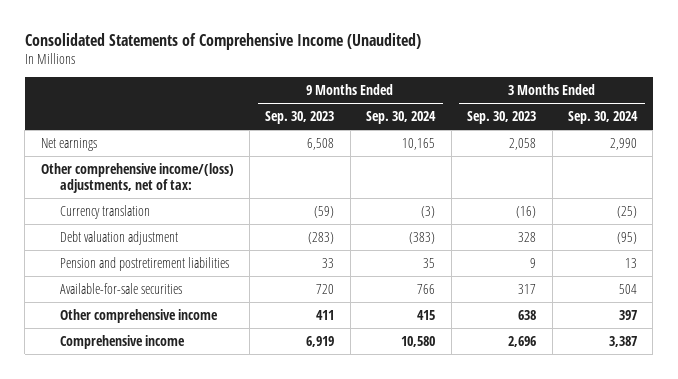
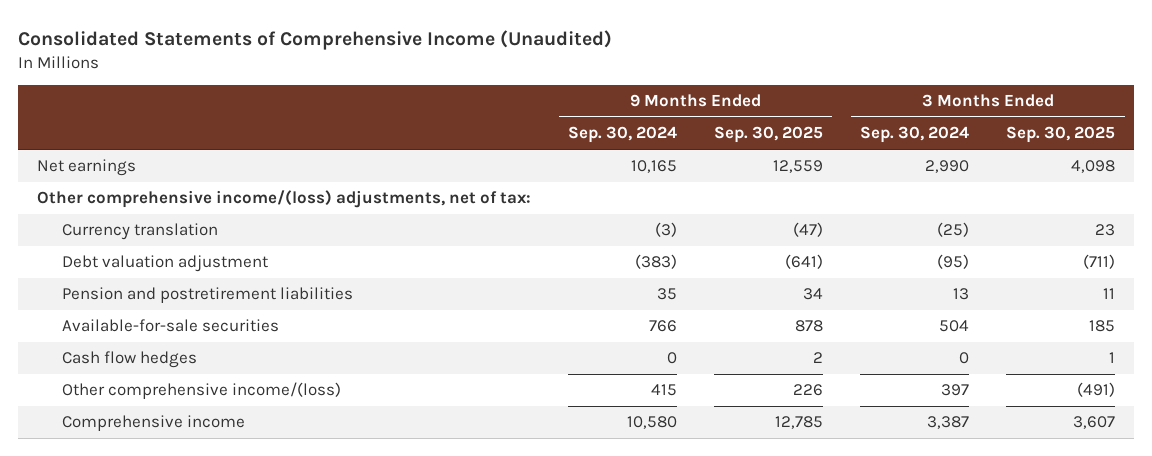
[265,110,335,124] Sep. 30, 2023 -> none
[467,110,537,124] Sep. 30, 2023 -> none
none -> [714,126,824,144] Sep. 30, 2025
none -> [1006,126,1116,144] Sep. 30, 2025
none -> [61,351,197,369] Cash flow hedges
[60,308,219,323] Other comprehensive income -> [61,382,341,400] Other comprehensive income/(loss)

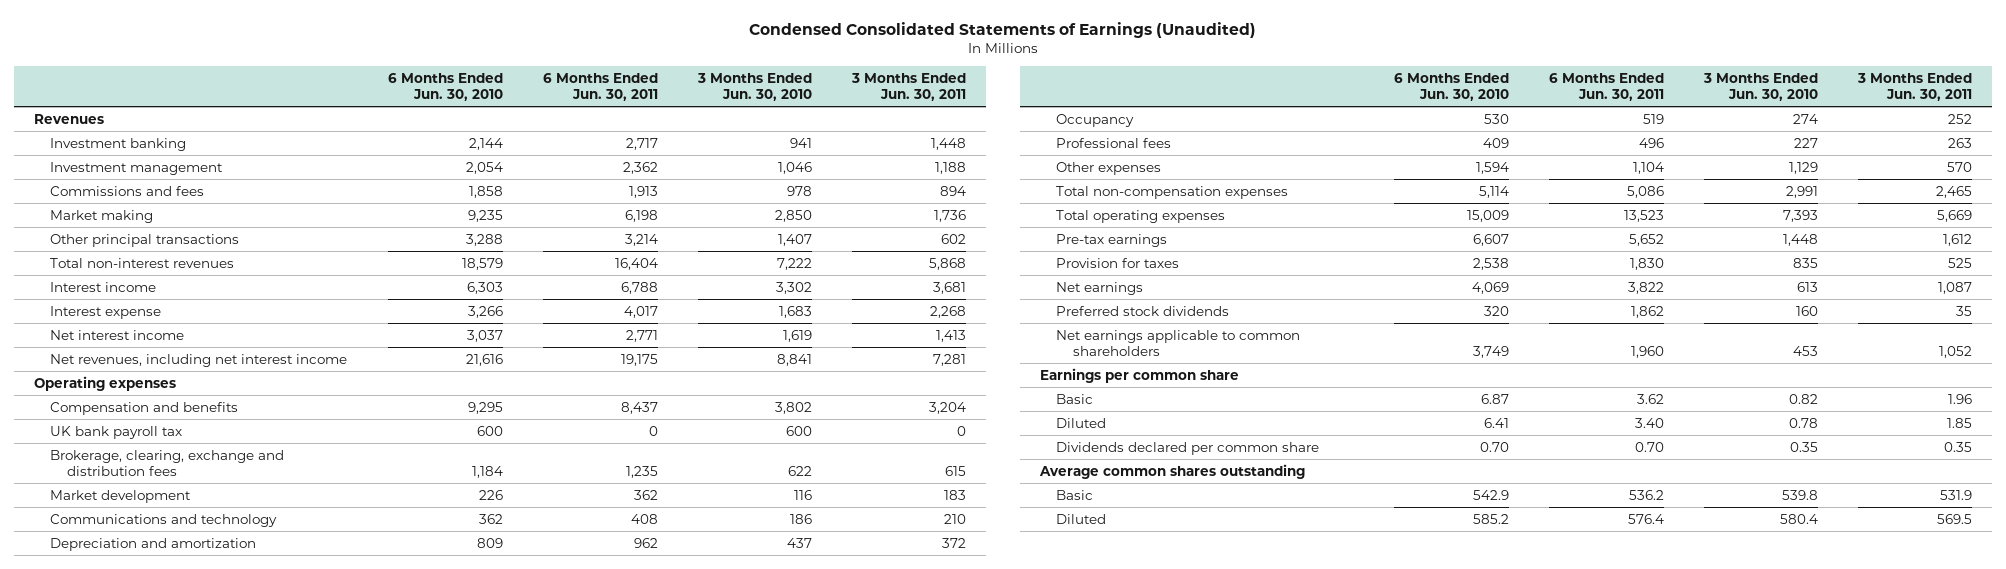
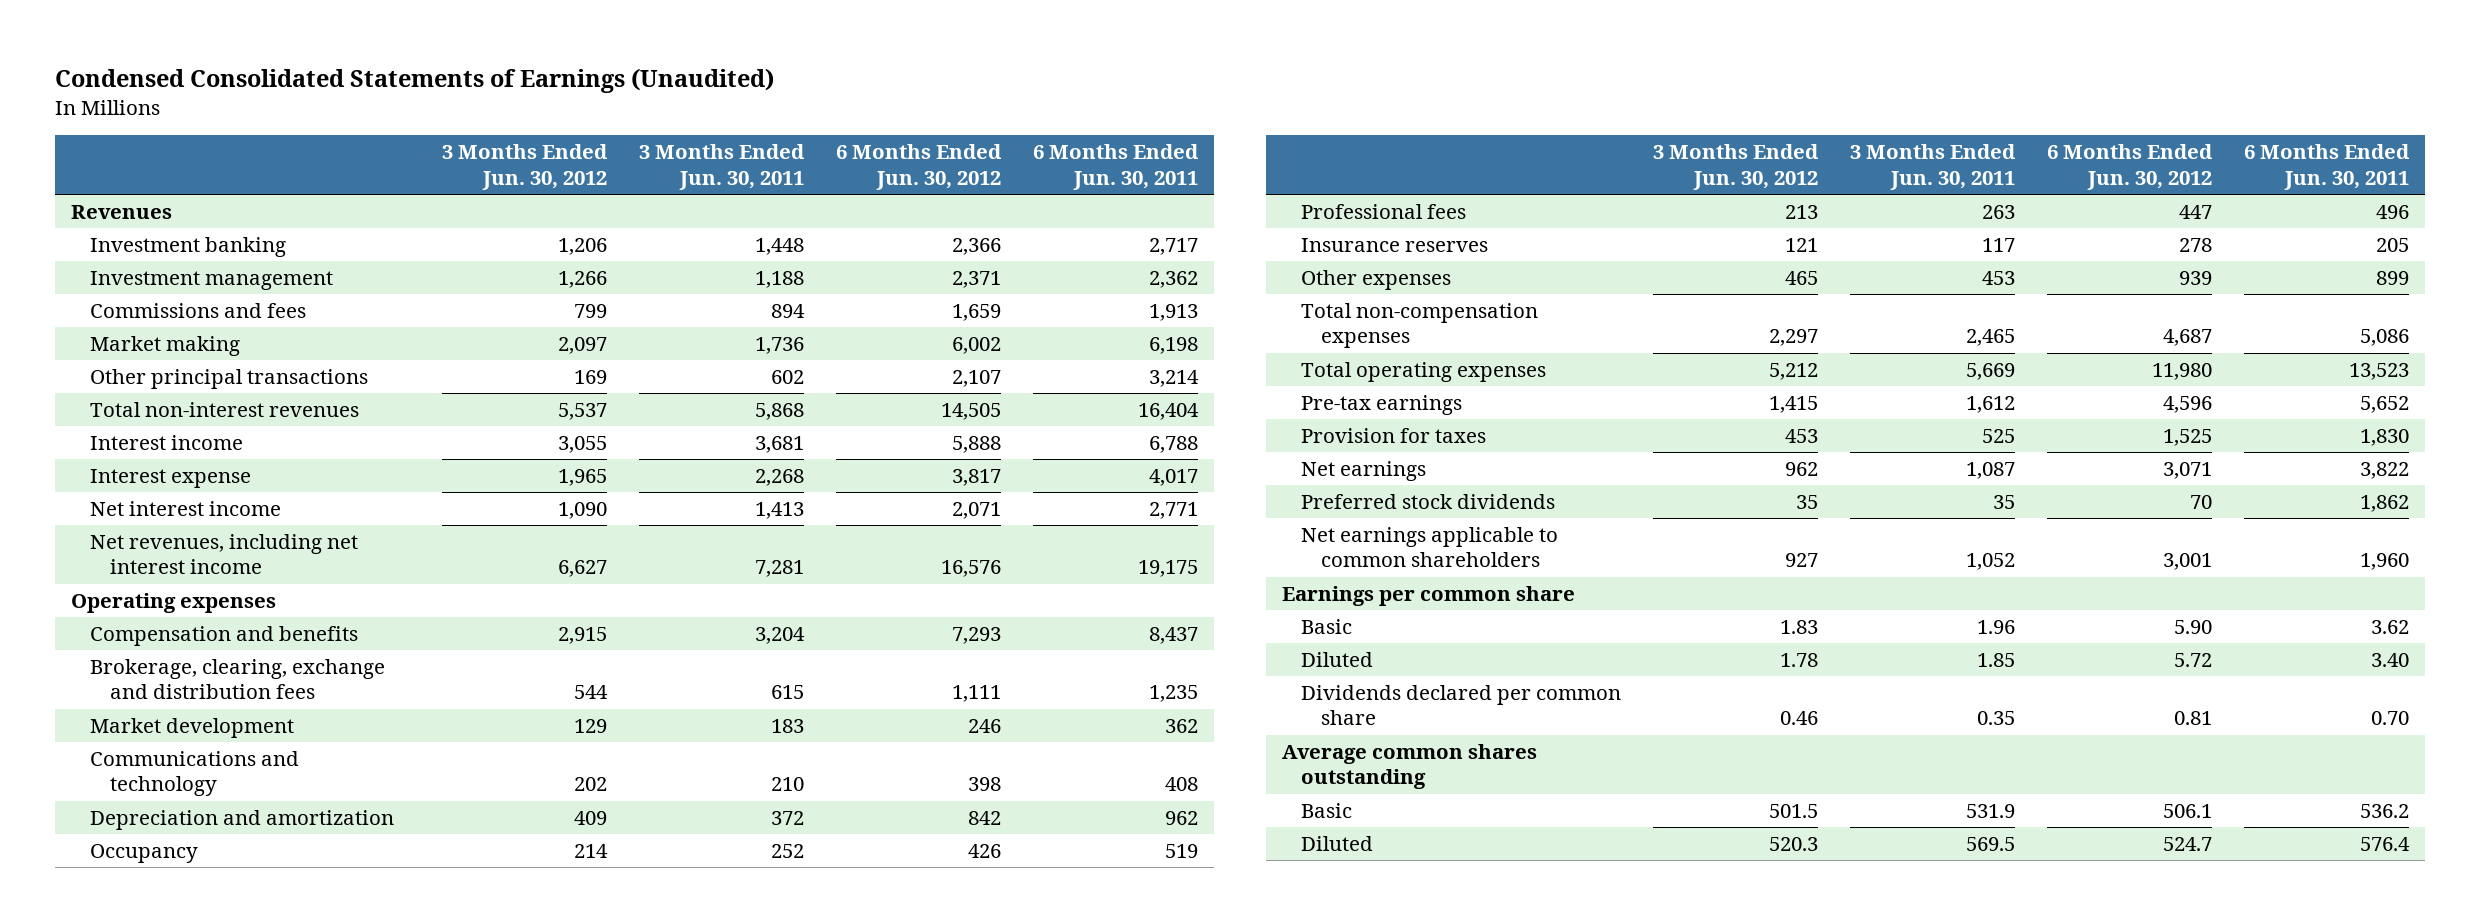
[387,72,503,102] 6 Months Ended Jun. 30, 2010 -> none
[696,72,812,102] 3 Months Ended Jun. 30, 2010 -> none
none -> [442,144,609,190] 3 Months Ended Jun. 30, 2012
none -> [836,144,1003,190] 6 Months Ended Jun. 30, 2012
[50,425,183,439] UK bank payroll tax -> none
none -> [1301,238,1489,253] Insurance reserves
[1632,161,1664,174] 1,104 -> [2376,271,2410,286] 899
[1947,161,1973,172] 570 -> [1982,271,2016,286] 453

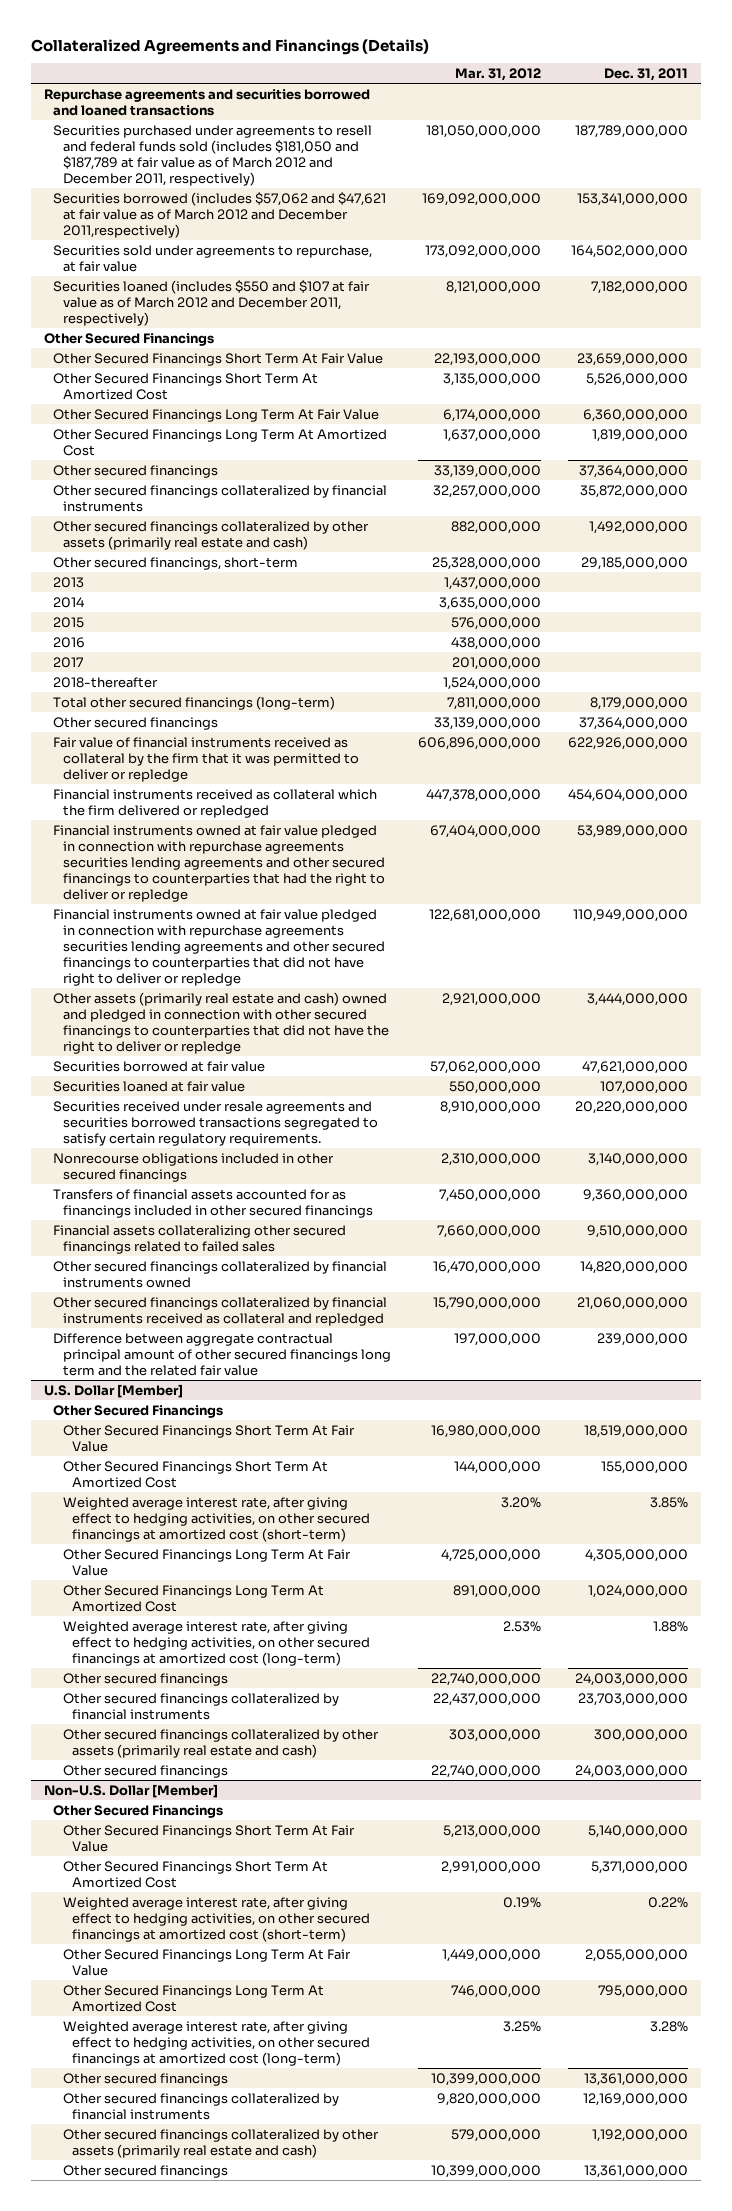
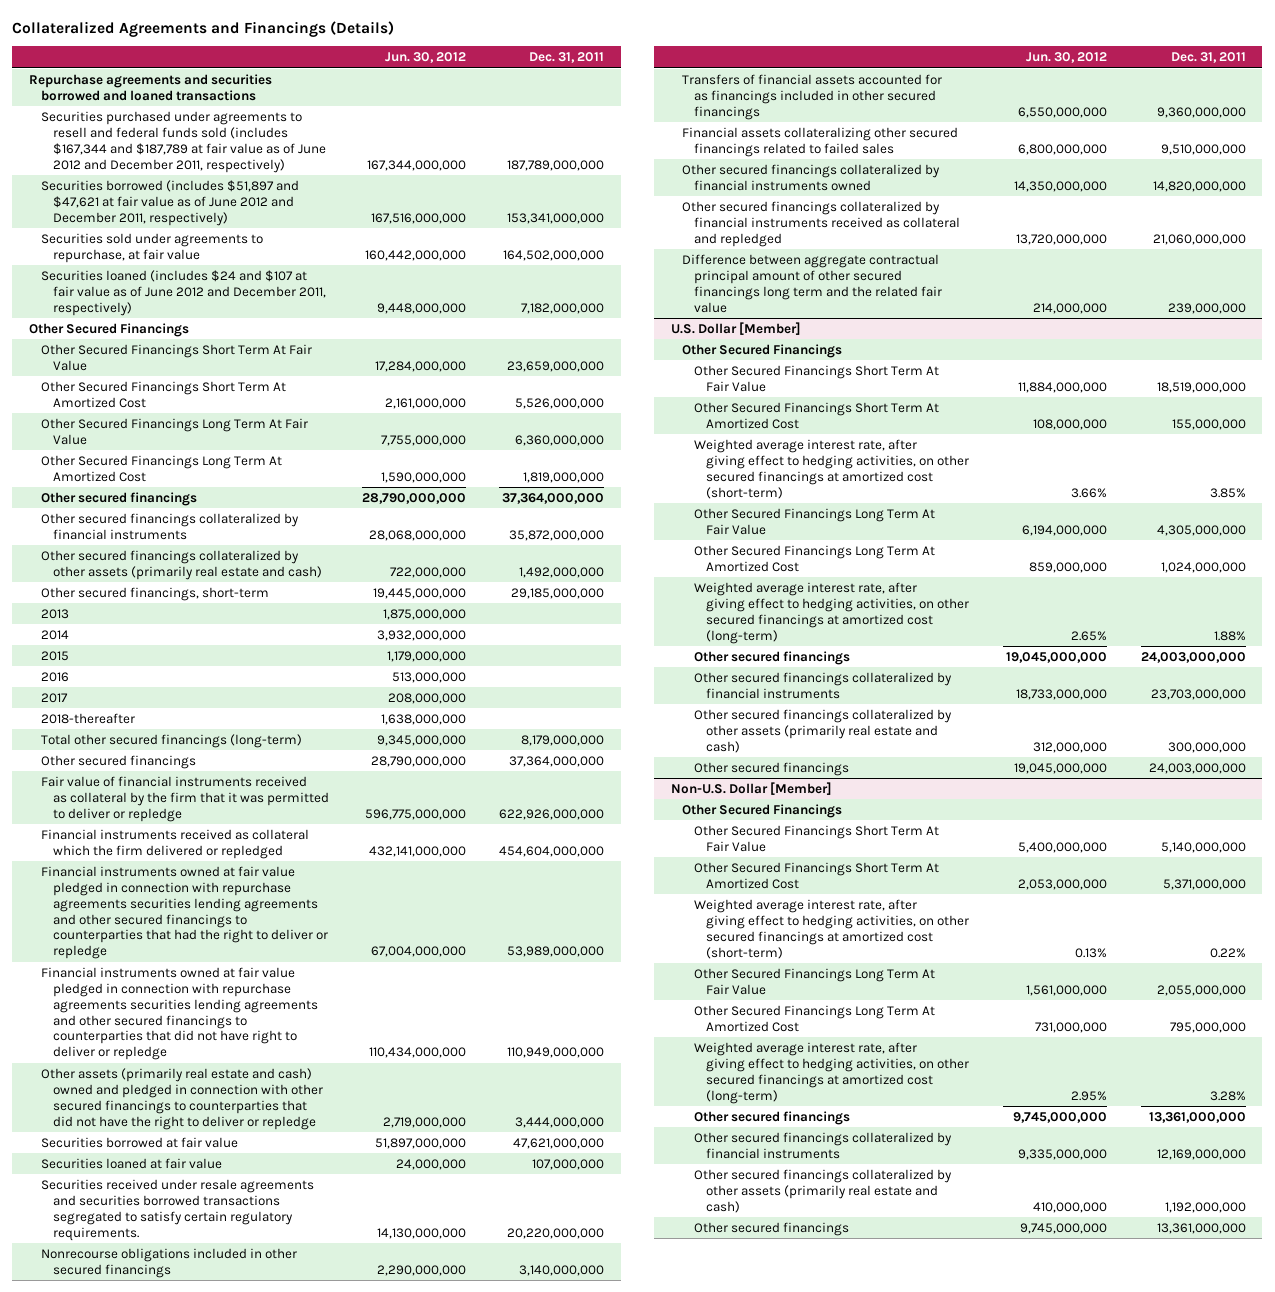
[454,67,541,81] Mar. 31, 2012 -> none
none -> [384,52,466,64] Jun. 30, 2012
[53,124,373,186] Securities purchased under agreements to resell and federal funds sold (includes $181,050 and $187,789 at fair value as of March 2012 and December 2011, respectively) -> [40,110,326,173] Securities purchased under agreements to resell and federal funds sold (includes $167,344 and $187,789 at fair value as of June 2012 and December 2011, respectively)
[53,191,387,238] Securities borrowed (includes $57,062 and $47,621 at fair value as of March 2012 and December 2011,respectively) -> [40,179,299,226] Securities borrowed (includes $51,897 and $47,621 at fair value as of June 2012 and December 2011, respectively)
[53,279,371,326] Securities loaned (includes $550 and $107 at fair value as of March 2012 and December 2011, respectively) -> [40,269,326,316] Securities loaned (includes $24 and $107 at fair value as of June 2012 and December 2011, respectively)

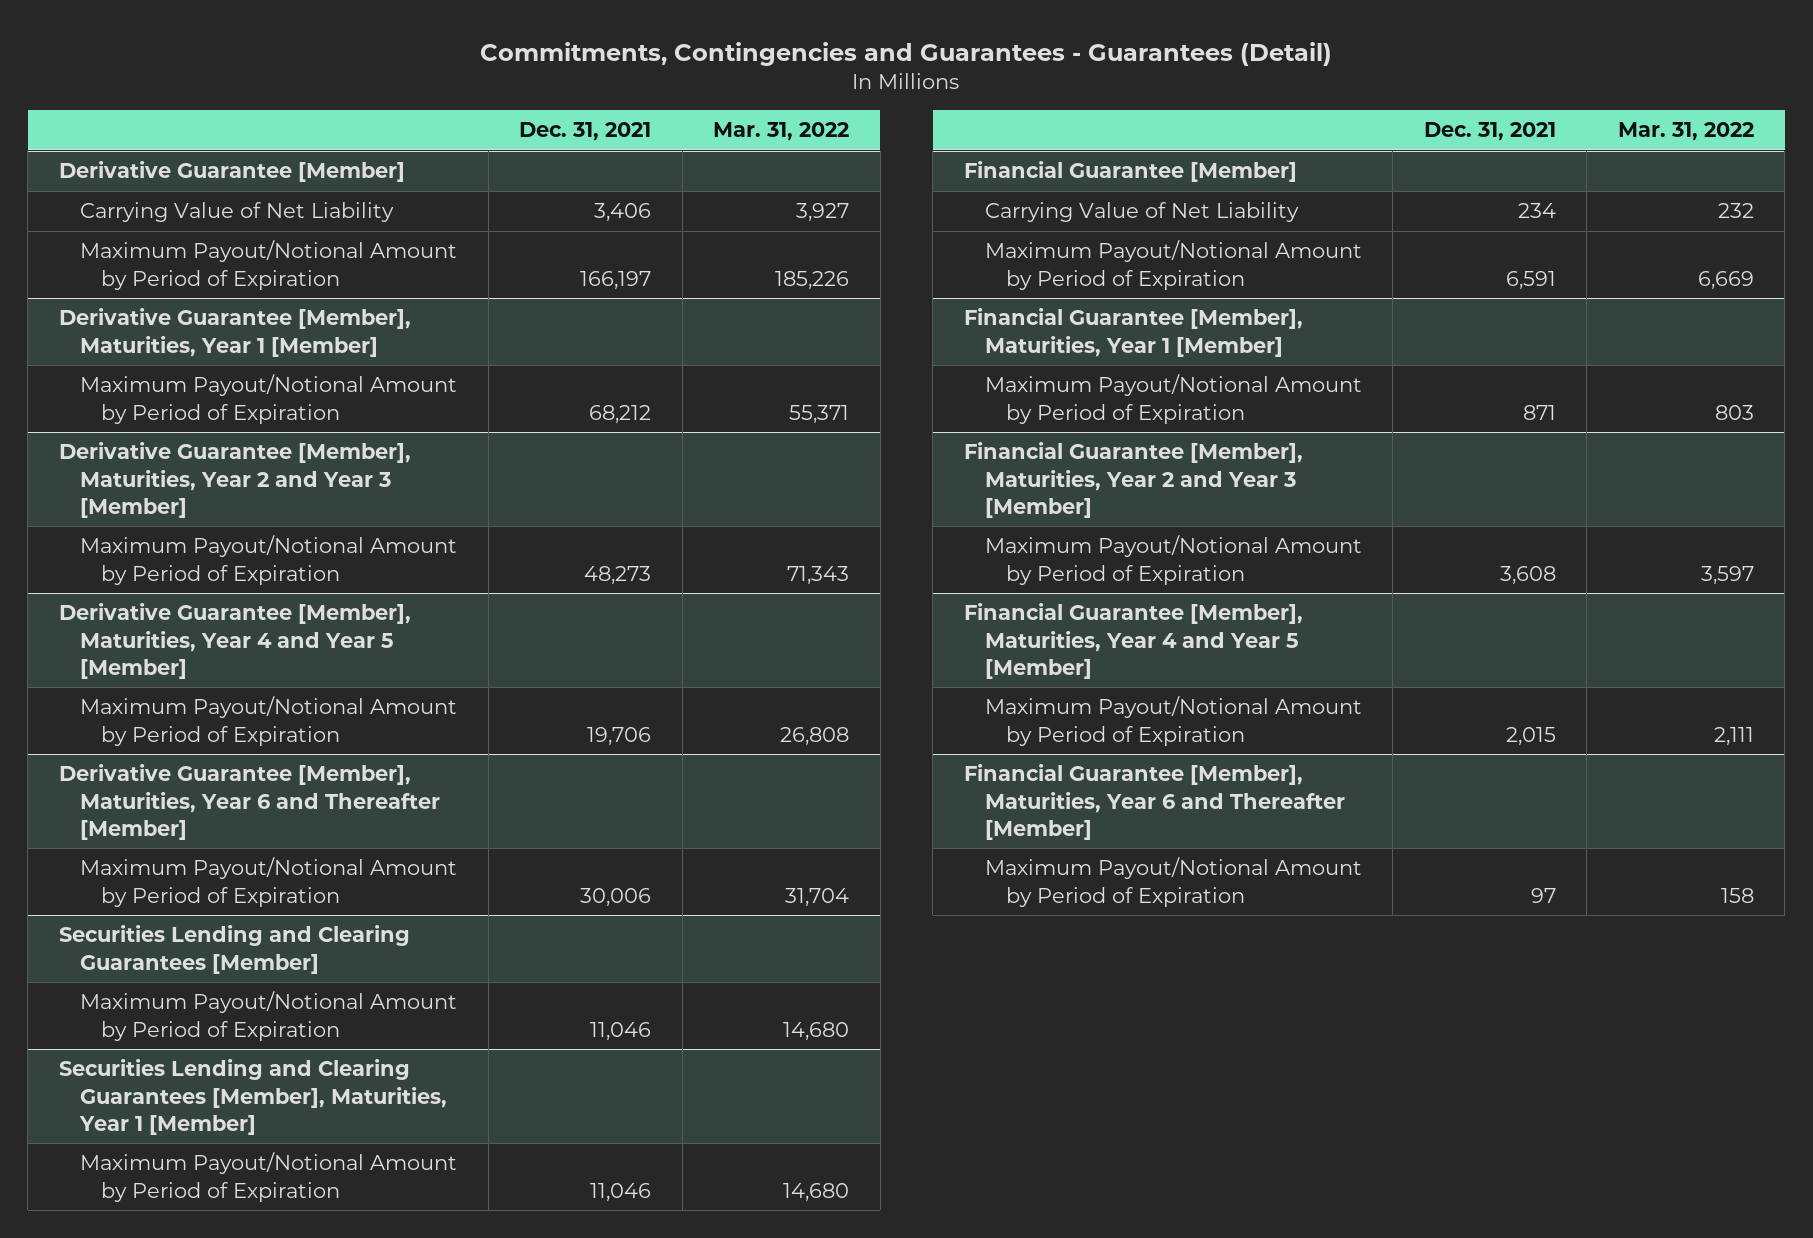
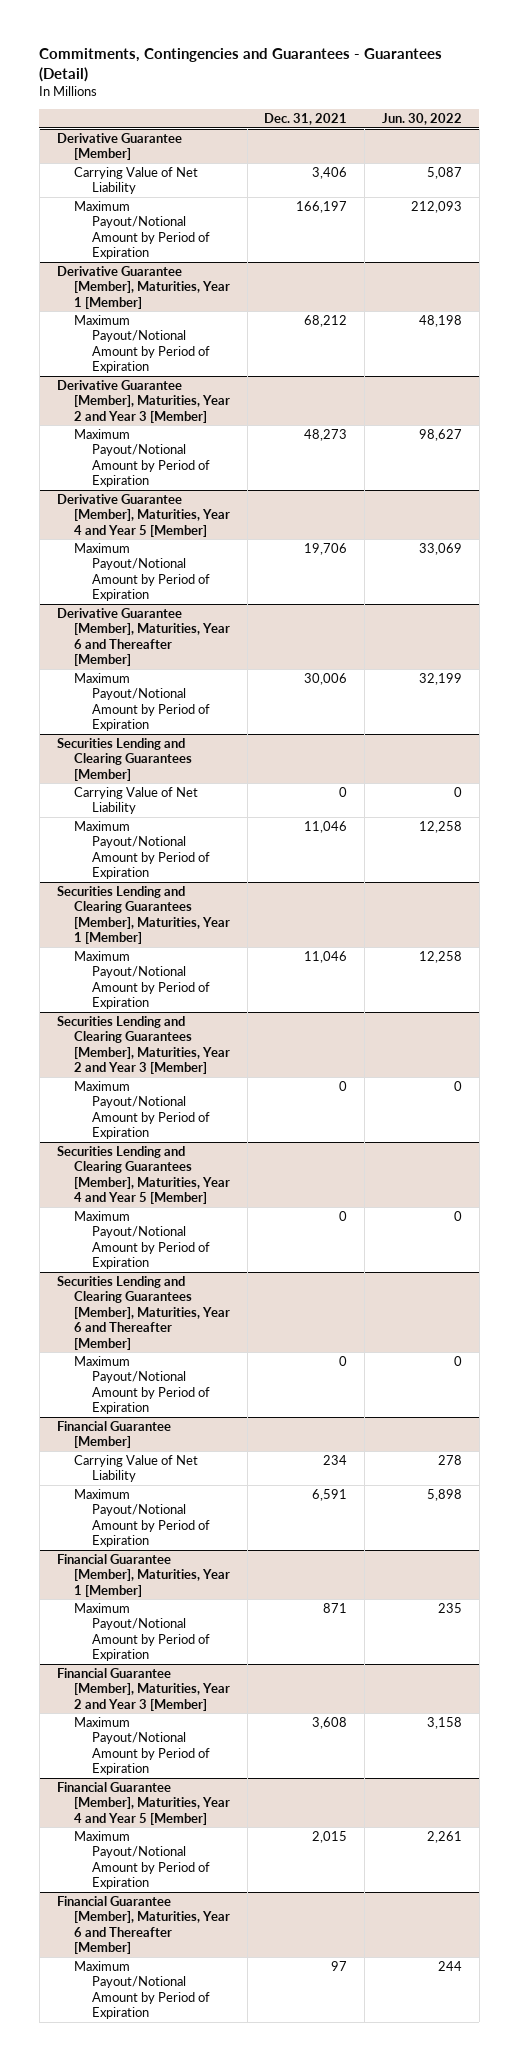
[713,122,850,142] Mar. 31, 2022 -> none
none -> [381,112,462,125] Jun. 30, 2022
none -> [74,786,199,815] Carrying Value of Net Liability
none -> [56,1015,231,1075] Securities Lending and Clearing Guarantees [Member], Maturities, Year 2 and Year 3 [Member]
none -> [74,1080,210,1140] Maximum Payout/Notional Amount by Period of Expiration
none -> [56,1145,231,1205] Securities Lending and Clearing Guarantees [Member], Maturities, Year 4 and Year 5 [Member]
none -> [74,1210,210,1270] Maximum Payout/Notional Amount by Period of Expiration
none -> [56,1275,231,1350] Securities Lending and Clearing Guarantees [Member], Maturities, Year 6 and Thereafter [Member]
none -> [74,1355,210,1415] Maximum Payout/Notional Amount by Period of Expiration

